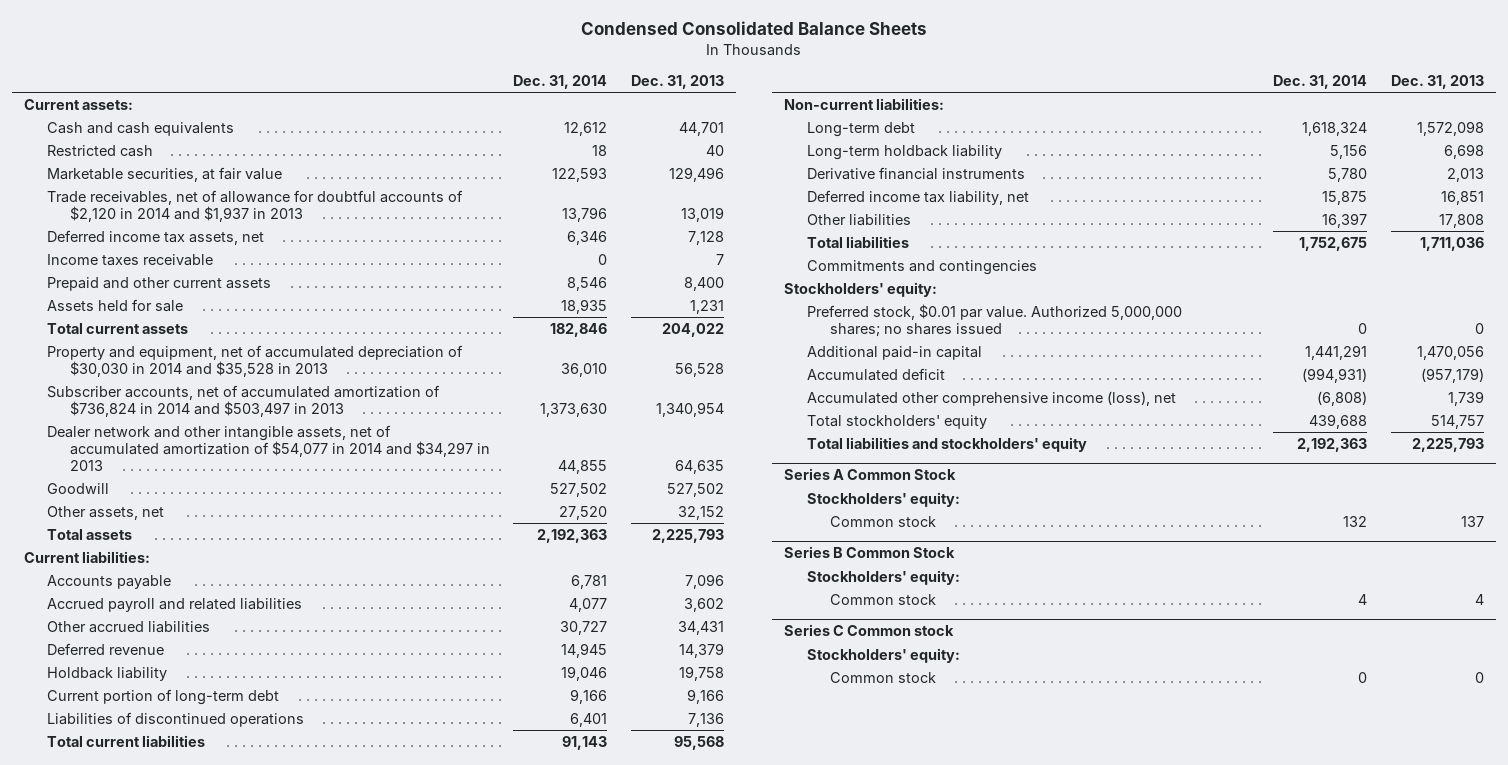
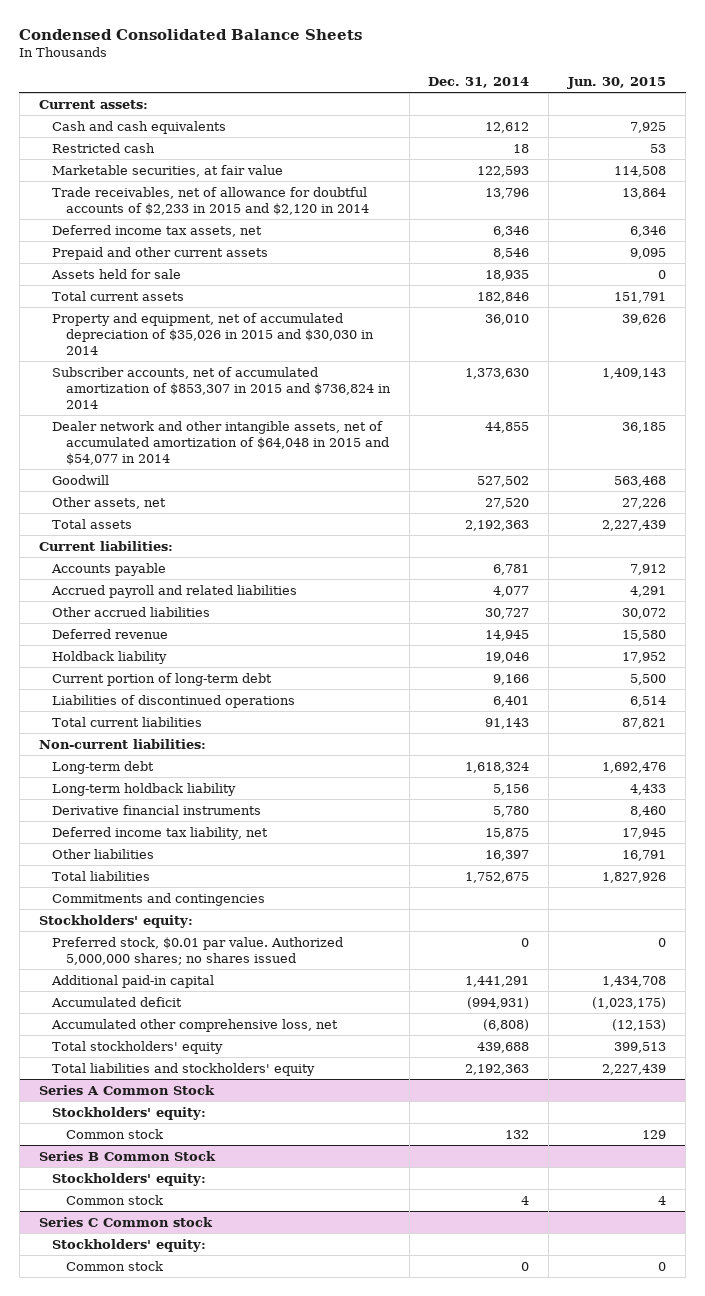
[631,75,725,90] Dec. 31, 2013 -> none
none -> [567,76,667,89] Jun. 30, 2015
[46,189,463,223] Trade receivables, net of allowance for doubtful accounts of $2,120 in 2014 and $1,937 in 2013 -> [52,186,369,215] Trade receivables, net of allowance for doubtful accounts of $2,233 in 2015 and $2,120 in 2014
[46,253,213,266] Income taxes receivable -> none
[46,344,463,378] Property and equipment, net of accumulated depreciation of $30,030 in 2014 and $35,528 in 2013 -> [52,312,374,356] Property and equipment, net of accumulated depreciation of $35,026 in 2015 and $30,030 in 2014
[46,384,440,418] Subscriber accounts, net of accumulated amortization of $736,824 in 2014 and $503,497 in 2013 -> [52,366,391,410] Subscriber accounts, net of accumulated amortization of $853,307 in 2015 and $736,824 in 2014
[46,424,490,472] Dealer network and other intangible assets, net of accumulated amortization of $54,077 in 2014 and $34,297 in 2013 -> [52,420,389,466] Dealer network and other intangible assets, net of accumulated amortization of $64,048 in 2015 and $54,077 in 2014
[806,390,1176,406] Accumulated other comprehensive income (loss), net -> [51,1018,339,1032] Accumulated other comprehensive loss, net

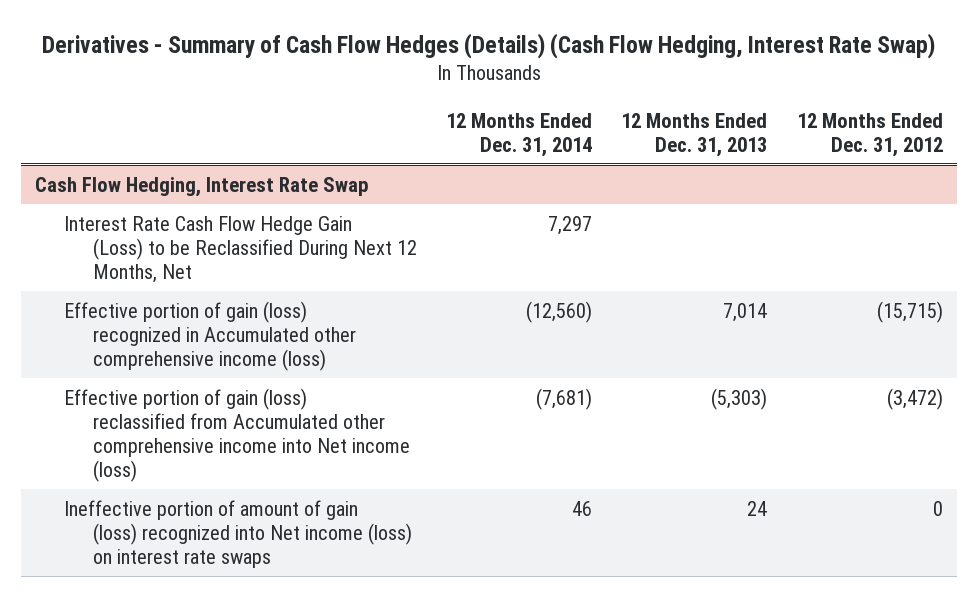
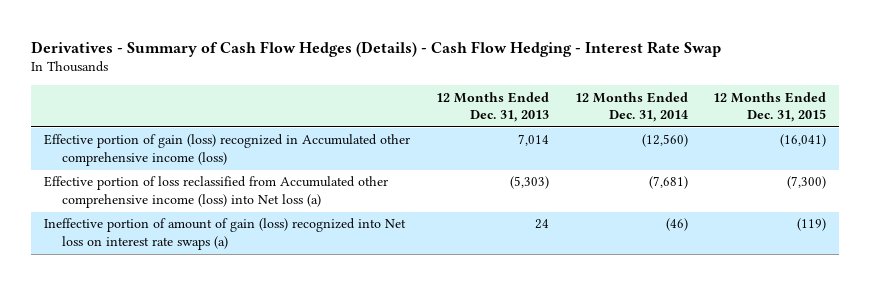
[41,32,935,59] Derivatives - Summary of Cash Flow Hedges (Details) (Cash Flow Hedging, Interest Rate Swap) -> [31,40,722,57] Derivatives - Summary of Cash Flow Hedges (Details) - Cash Flow Hedging - Interest Rate Swap
[796,112,943,157] 12 Months Ended Dec. 31, 2012 -> none
none -> [713,91,827,123] 12 Months Ended Dec. 31, 2015
[35,176,370,197] Cash Flow Hedging, Interest Rate Swap -> none
[64,215,418,284] Interest Rate Cash Flow Hedge Gain (Loss) to be Reclassified During Next 12 Months, Net -> none
[64,387,411,483] Effective portion of gain (loss) reclassified from Accumulated other comprehensive income into Net income (loss) -> [44,176,389,209] Effective portion of loss reclassified from Accumulated other comprehensive income (loss) into Net loss (a)
[64,499,413,569] Ineffective portion of amount of gain (loss) recognized into Net income (loss) on interest rate swaps -> [44,218,407,251] Ineffective portion of amount of gain (loss) recognized into Net loss on interest rate swaps (a)
[572,500,593,516] 46 -> [665,218,688,232] (46)

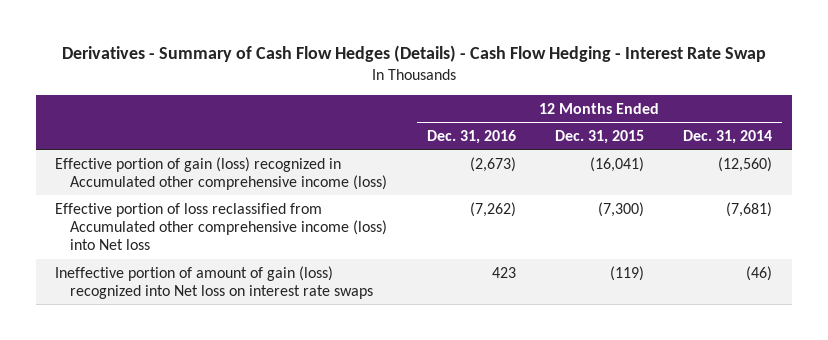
[435,91,549,123] 12 Months Ended Dec. 31, 2013 -> none
none -> [426,129,516,144] Dec. 31, 2016
[44,176,389,209] Effective portion of loss reclassified from Accumulated other comprehensive income (loss) into Net loss (a) -> [55,202,388,250] Effective portion of loss reclassified from Accumulated other comprehensive income (loss) into Net loss
[44,218,407,251] Ineffective portion of amount of gain (loss) recognized into Net loss on interest rate swaps (a) -> [55,265,374,299] Ineffective portion of amount of gain (loss) recognized into Net loss on interest rate swaps

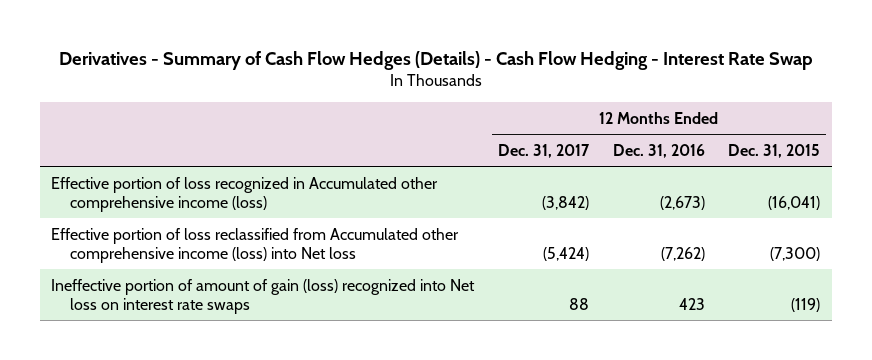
[683,129,773,144] Dec. 31, 2014 -> none
none -> [497,143,590,158] Dec. 31, 2017
[55,156,388,190] Effective portion of gain (loss) recognized in Accumulated other comprehensive income (loss) -> [51,176,439,212] Effective portion of loss recognized in Accumulated other comprehensive income (loss)

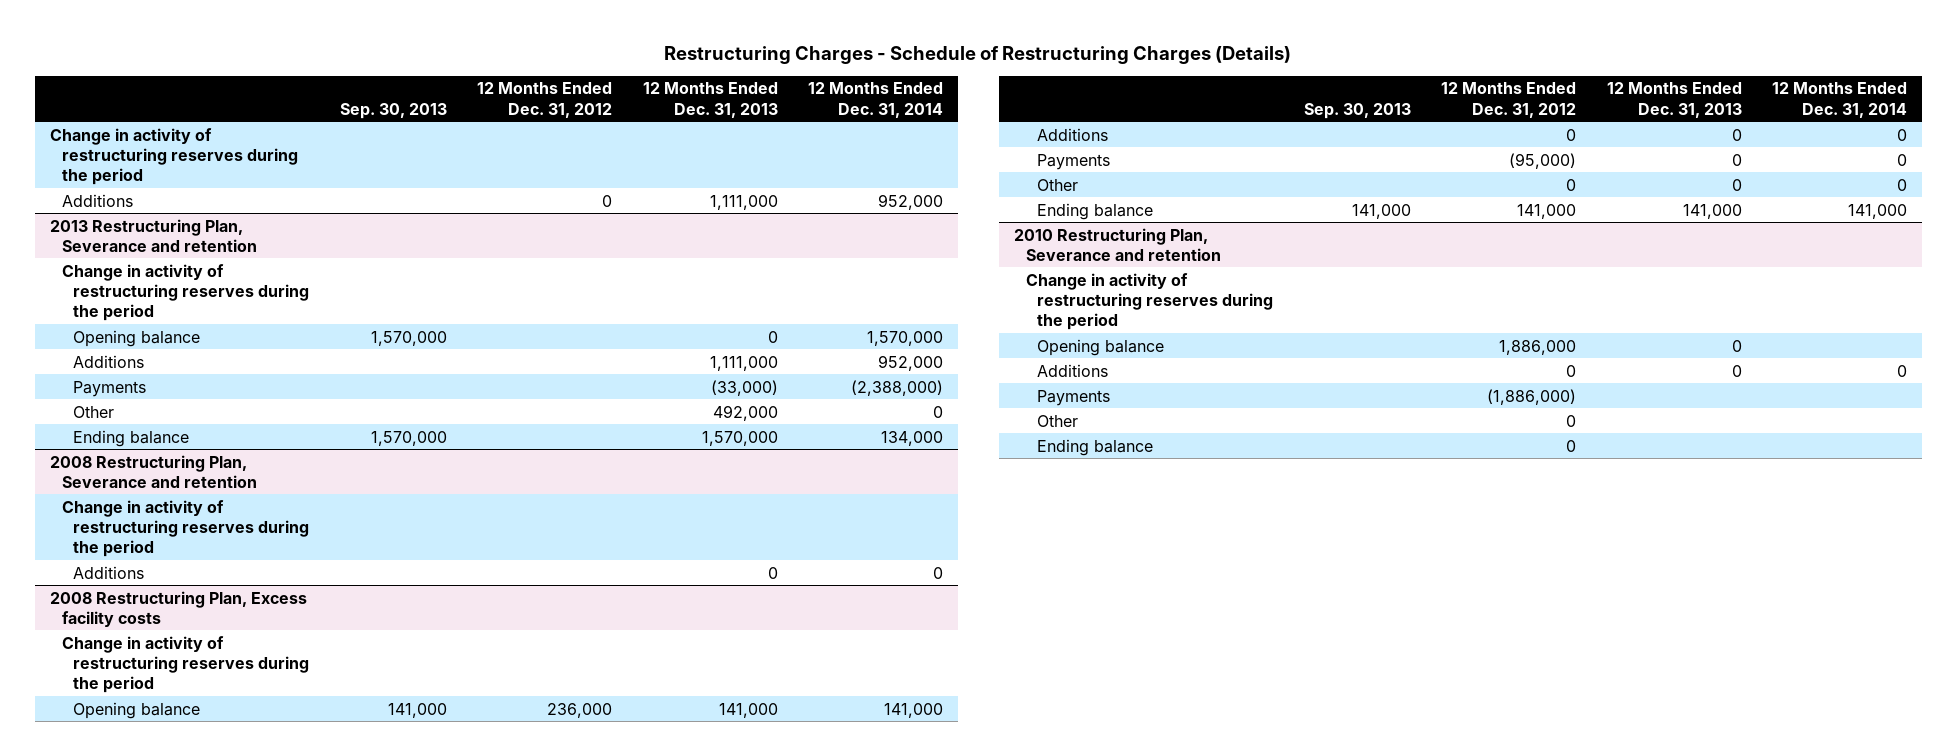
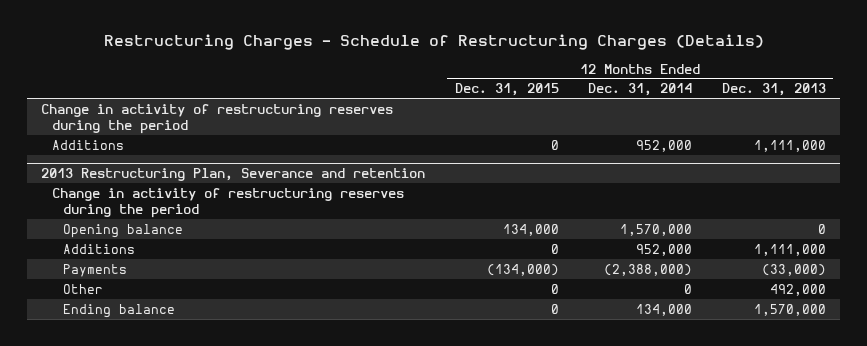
[339,102,447,119] Sep. 30, 2013 -> none
[477,82,613,118] 12 Months Ended Dec. 31, 2012 -> none
none -> [454,83,559,97] Dec. 31, 2015
[49,454,257,488] 2008 Restructuring Plan, Severance and retention -> none
[61,499,310,557] Change in activity of restructuring reserves during the period -> none
[73,565,145,579] Additions -> none
[49,590,307,627] 2008 Restructuring Plan, Excess facility costs -> none
[61,635,310,693] Change in activity of restructuring reserves during the period -> none
[73,701,201,719] Opening balance -> none
[1037,127,1109,141] Additions -> none
[1037,153,1111,170] Payments -> none
[1037,178,1079,191] Other -> none
[1037,202,1154,220] Ending balance -> none
[1013,227,1221,261] 2010 Restructuring Plan, Severance and retention -> none
[1025,272,1274,330] Change in activity of restructuring reserves during the period -> none
[1037,338,1165,356] Opening balance -> none
[1037,363,1109,377] Additions -> none
[1037,389,1111,406] Payments -> none
[1037,414,1079,427] Other -> none
[1037,438,1154,456] Ending balance -> none

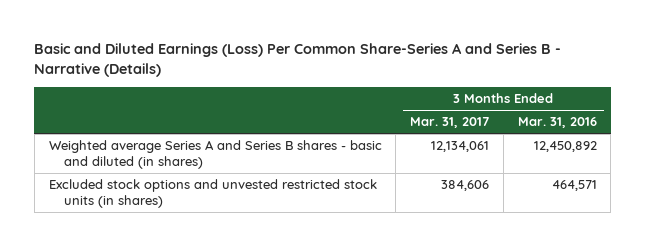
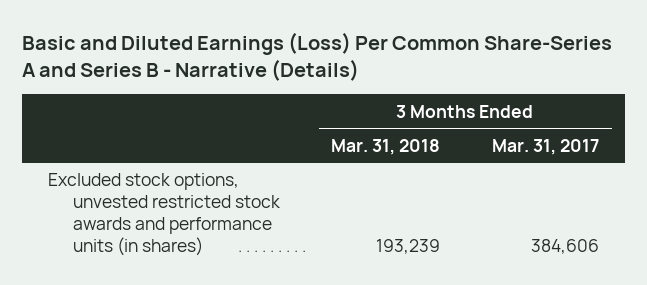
[517,117,597,129] Mar. 31, 2016 -> none
none -> [331,138,441,155] Mar. 31, 2018
[48,140,382,169] Weighted average Series A and Series B shares - basic and diluted (in shares) -> none
[48,179,377,208] Excluded stock options and unvested restricted stock units (in shares) -> [47,173,281,257] Excluded stock options, unvested restricted stock awards and performance units (in shares)

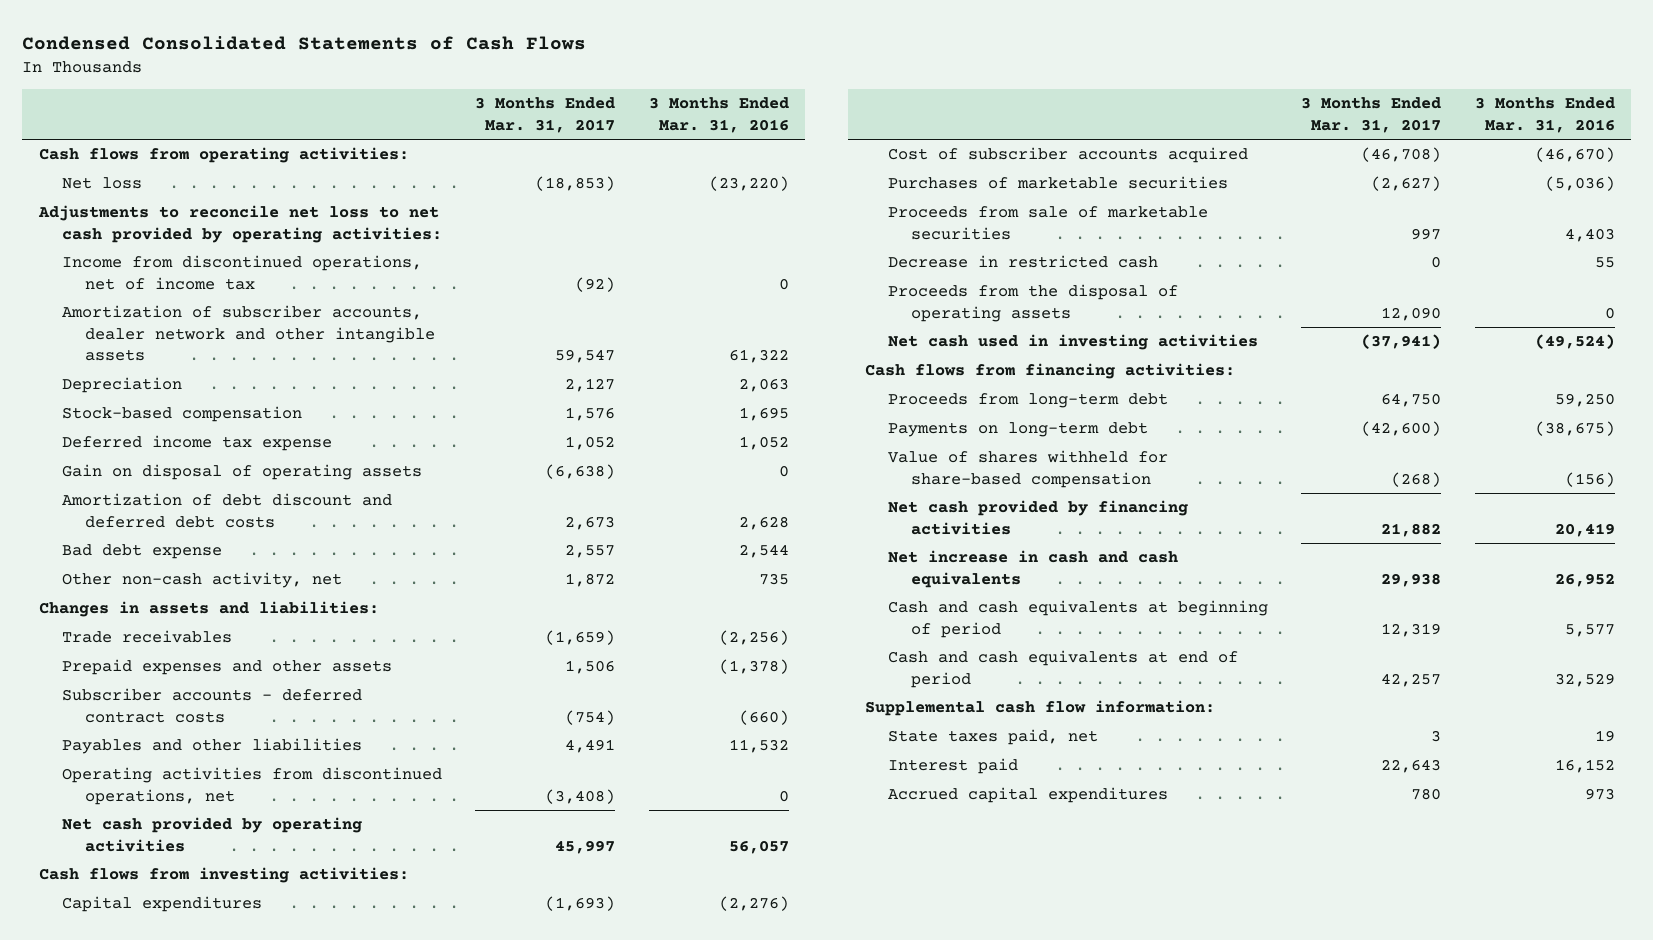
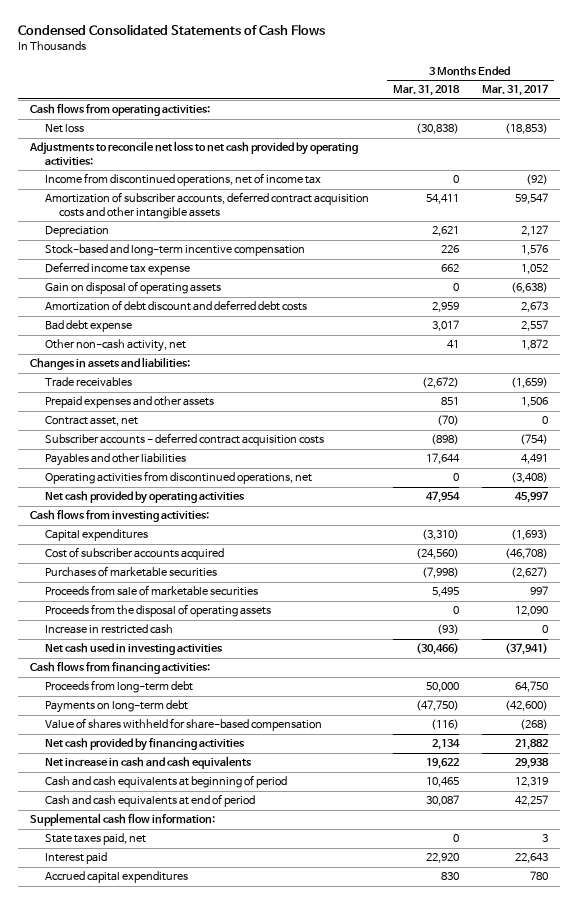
[648,97,789,133] 3 Months Ended Mar. 31, 2016 -> none
none -> [392,85,460,97] Mar. 31, 2018
[61,305,436,362] Amortization of subscriber accounts, dealer network and other intangible assets -> [44,192,369,219] Amortization of subscriber accounts, deferred contract acquisition costs and other intangible assets
[61,406,302,423] Stock-based compensation -> [44,244,305,257] Stock-based and long-term incentive compensation
none -> [44,416,138,427] Contract asset, net
[61,688,362,723] Subscriber accounts - deferred contract costs -> [44,433,324,447] Subscriber accounts - deferred contract acquisition costs
[887,255,1158,269] Decrease in restricted cash -> none
none -> [44,624,173,635] Increase in restricted cash

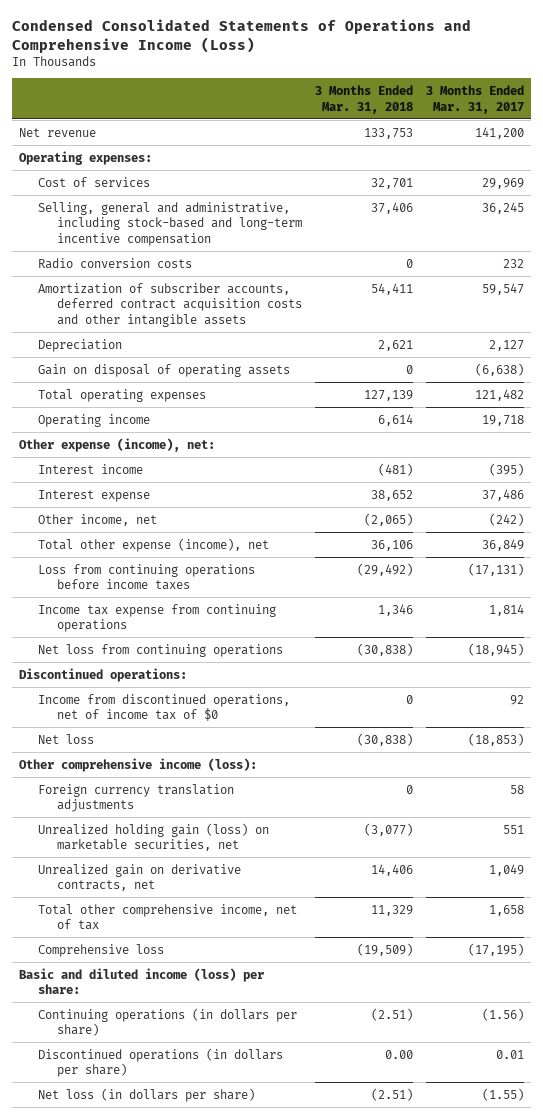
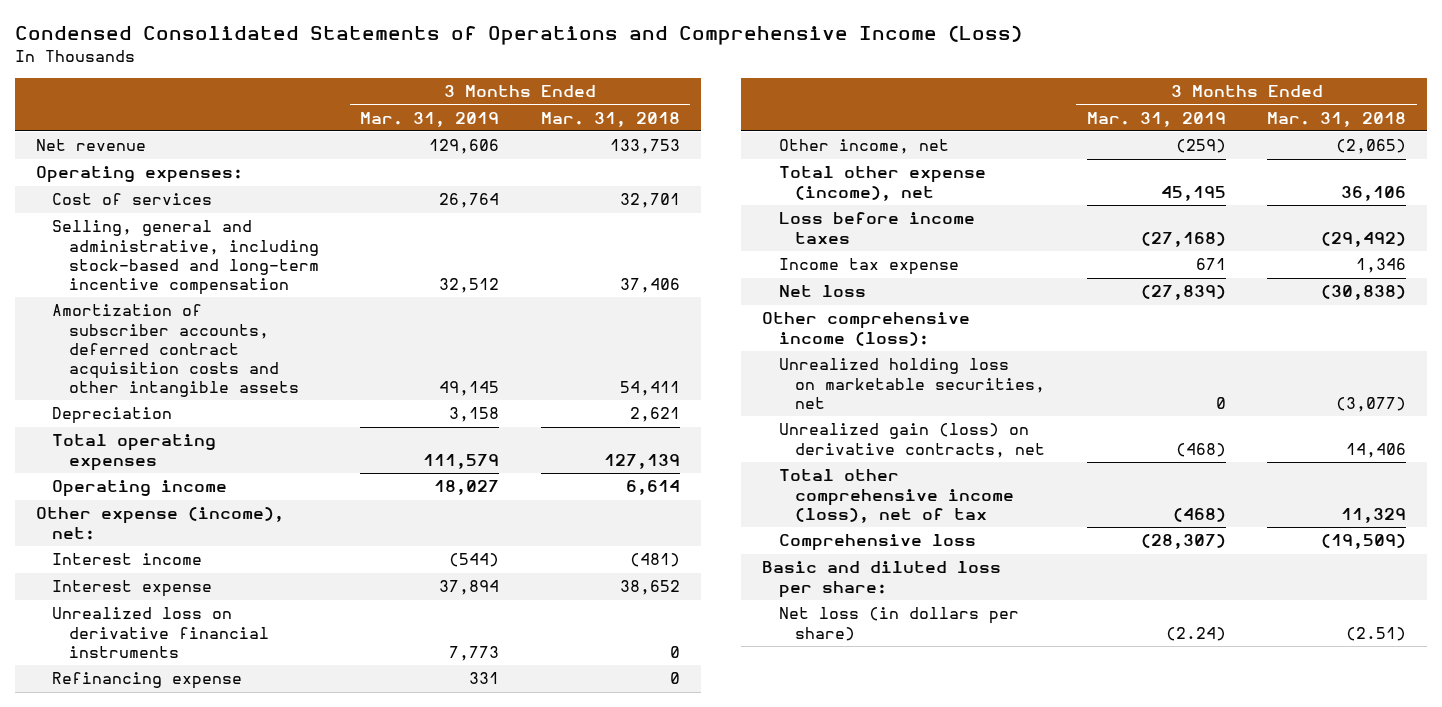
[426,85,525,114] 3 Months Ended Mar. 31, 2017 -> none
none -> [360,111,500,127] Mar. 31, 2019
[37,257,192,269] Radio conversion costs -> none
[37,363,290,377] Gain on disposal of operating assets -> none
none -> [52,607,269,658] Unrealized loss on derivative financial instruments
none -> [52,672,243,690] Refinancing expense
[37,643,283,657] Net loss from continuing operations -> none
[18,667,187,682] Discontinued operations: -> none
[37,693,290,722] Income from discontinued operations, net of income tax of $0 -> none
[37,563,255,591] Loss from continuing operations before income taxes -> [778,212,975,244] Loss before income taxes
[37,603,276,633] Income tax expense from continuing operations -> [778,258,959,276] Income tax expense
[37,783,234,813] Foreign currency translation adjustments -> none
[37,822,269,852] Unrealized holding gain (loss) on marketable securities, net -> [778,358,1046,409] Unrealized holding loss on marketable securities, net
[37,863,241,892] Unrealized gain on derivative contracts, net -> [778,423,1046,458] Unrealized gain (loss) on derivative contracts, net
[37,903,297,931] Total other comprehensive income, net of tax -> [778,469,1015,523] Total other comprehensive income (loss), net of tax
[37,1007,297,1037] Continuing operations (in dollars per share) -> none
[37,1047,283,1078] Discontinued operations (in dollars per share) -> none
[18,967,264,995] Basic and diluted income (loss) per share: -> [762,561,1002,598] Basic and diluted loss per share:

